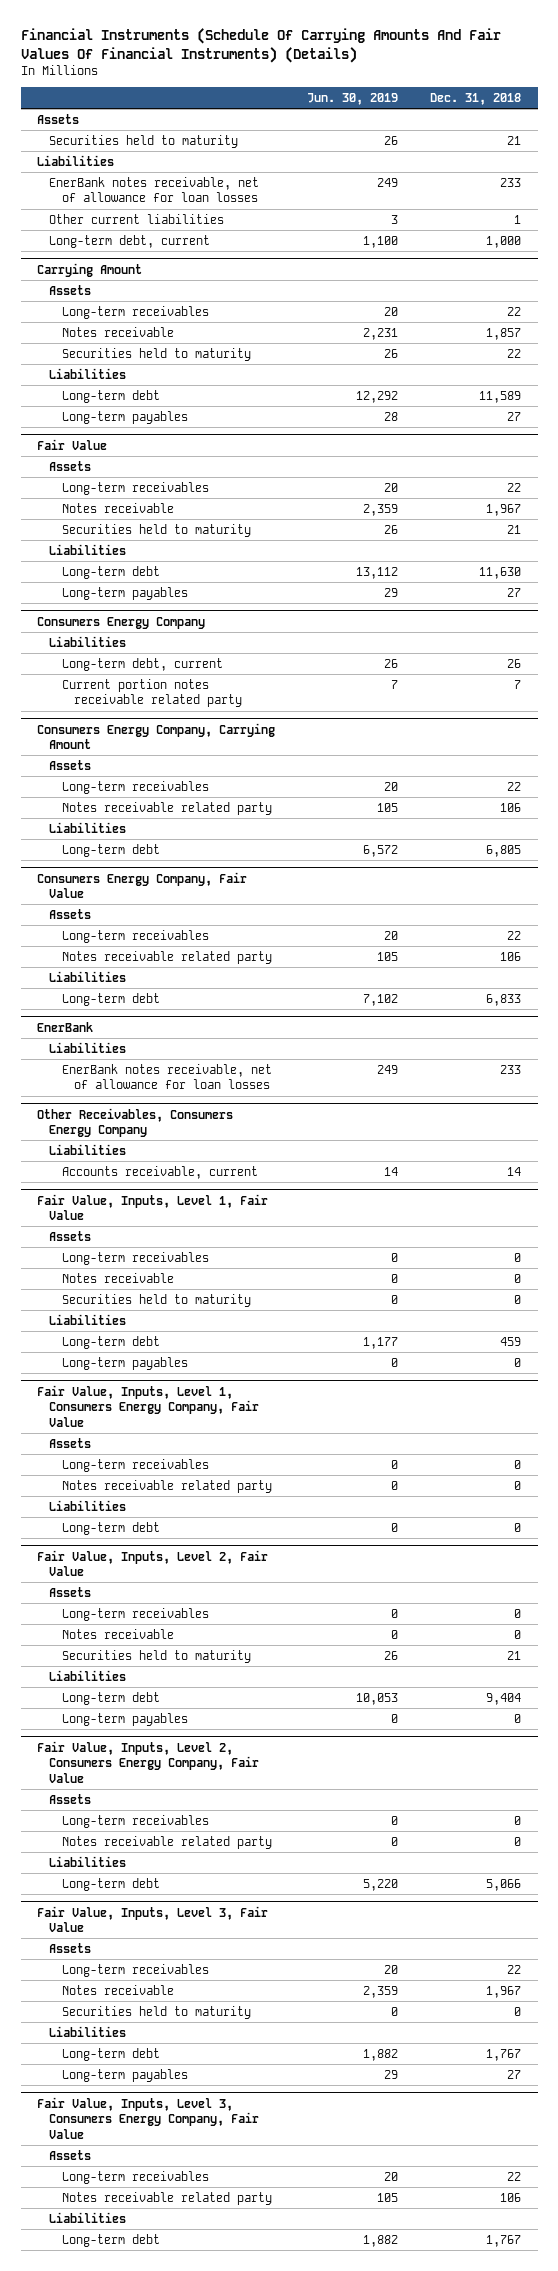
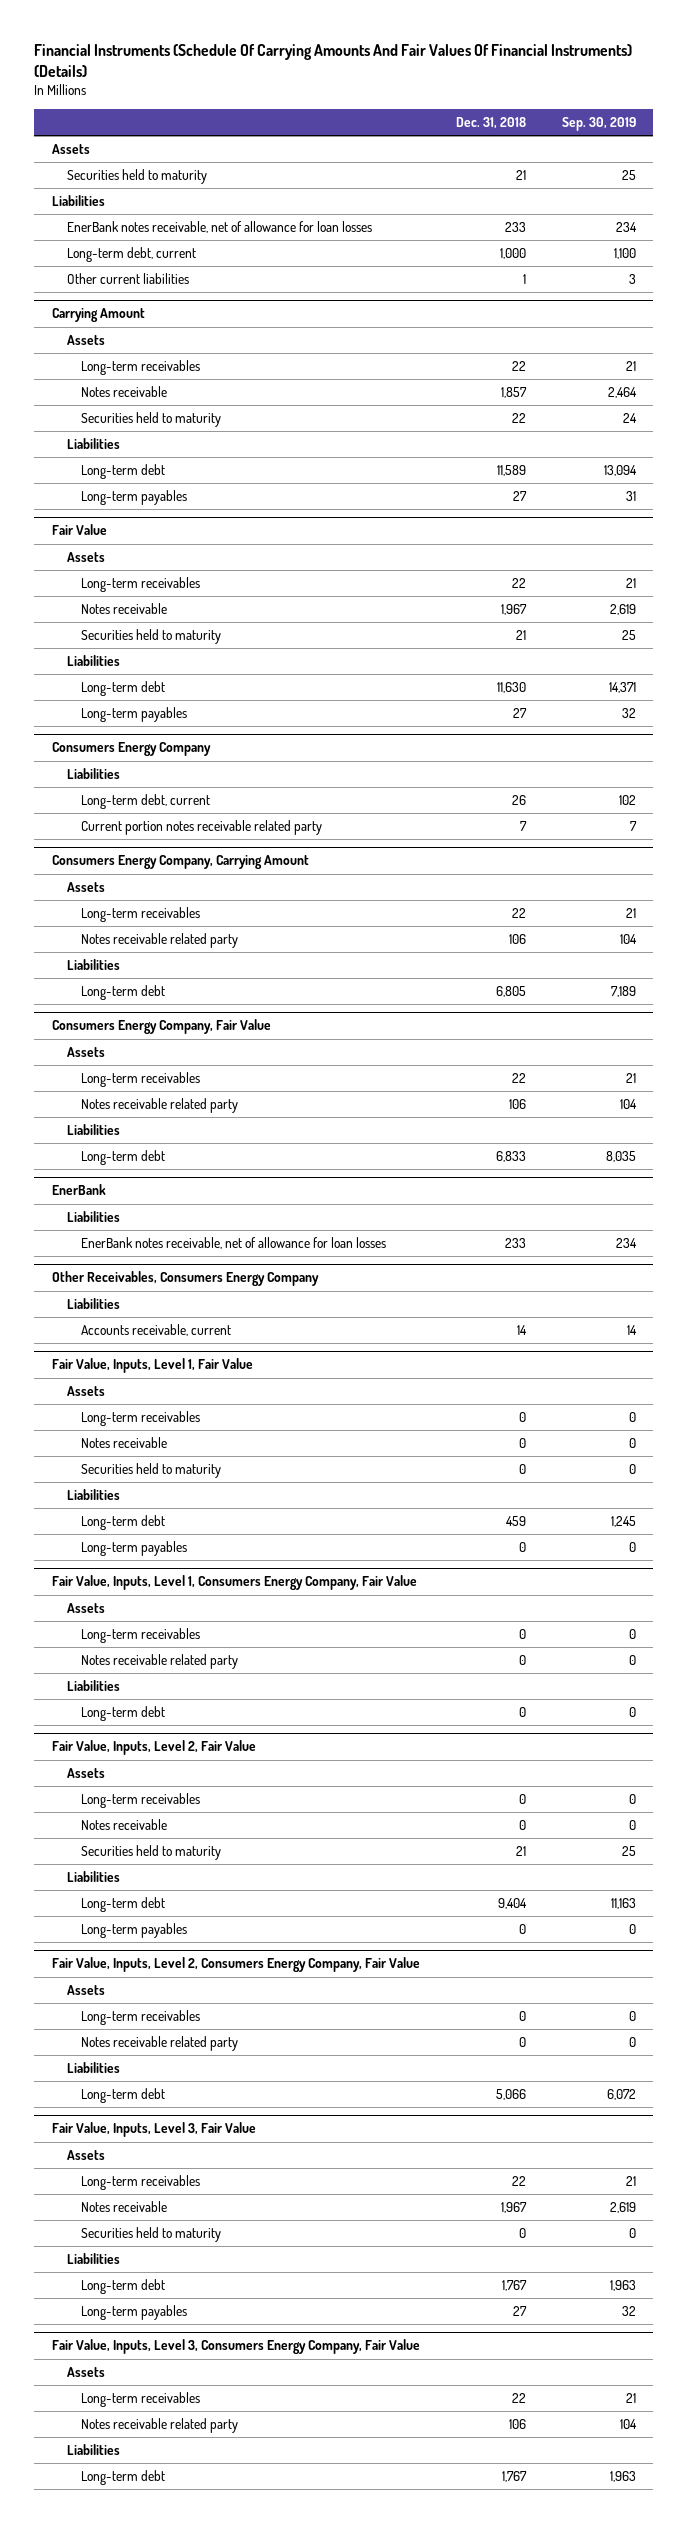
[307,93,399,106] Jun. 30, 2019 -> none
none -> [561,117,636,132] Sep. 30, 2019
[49,213,225,224] Other current liabilities -> [66,273,189,285] Other current liabilities

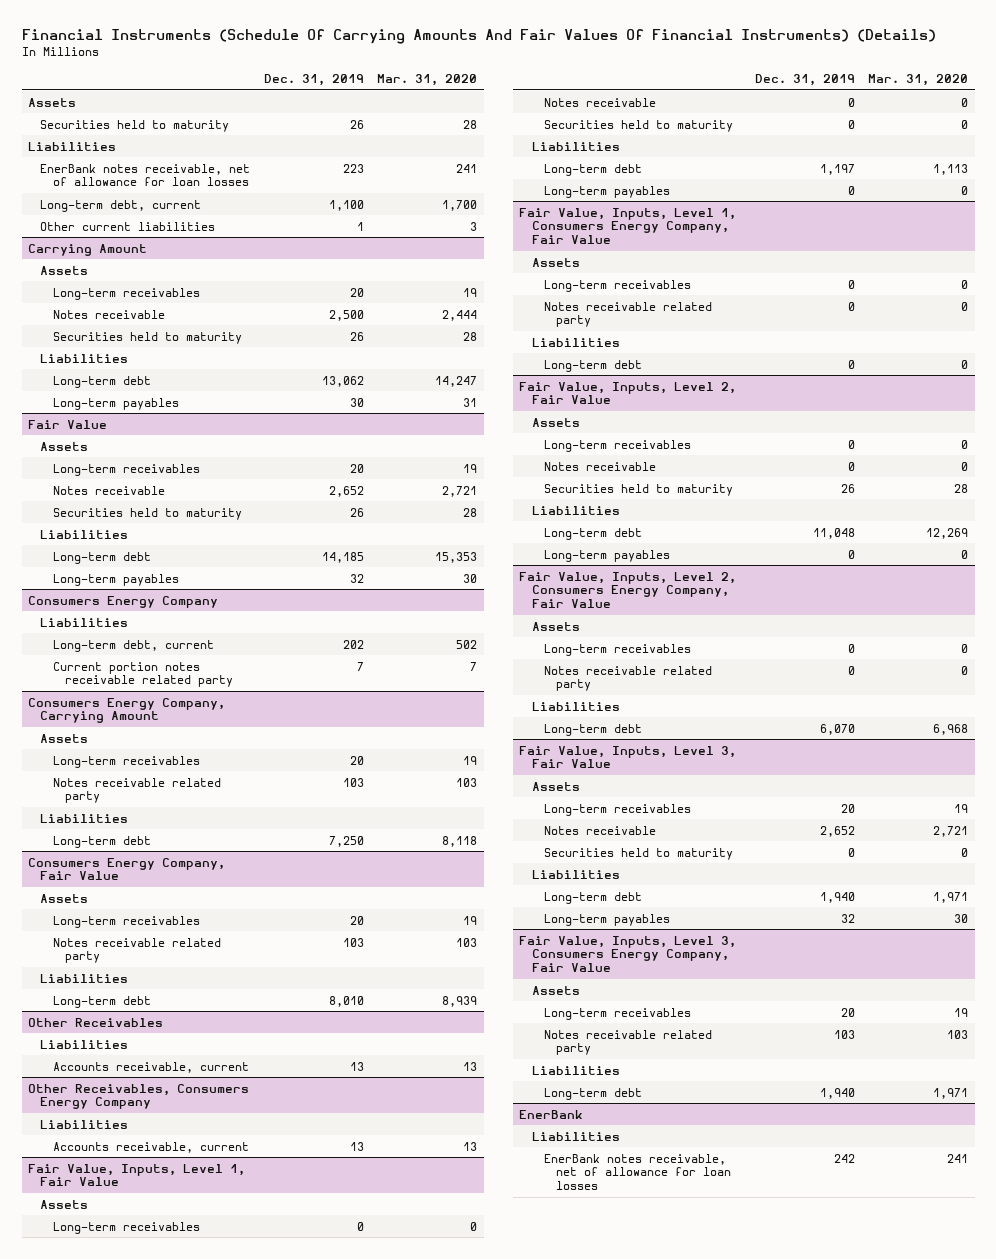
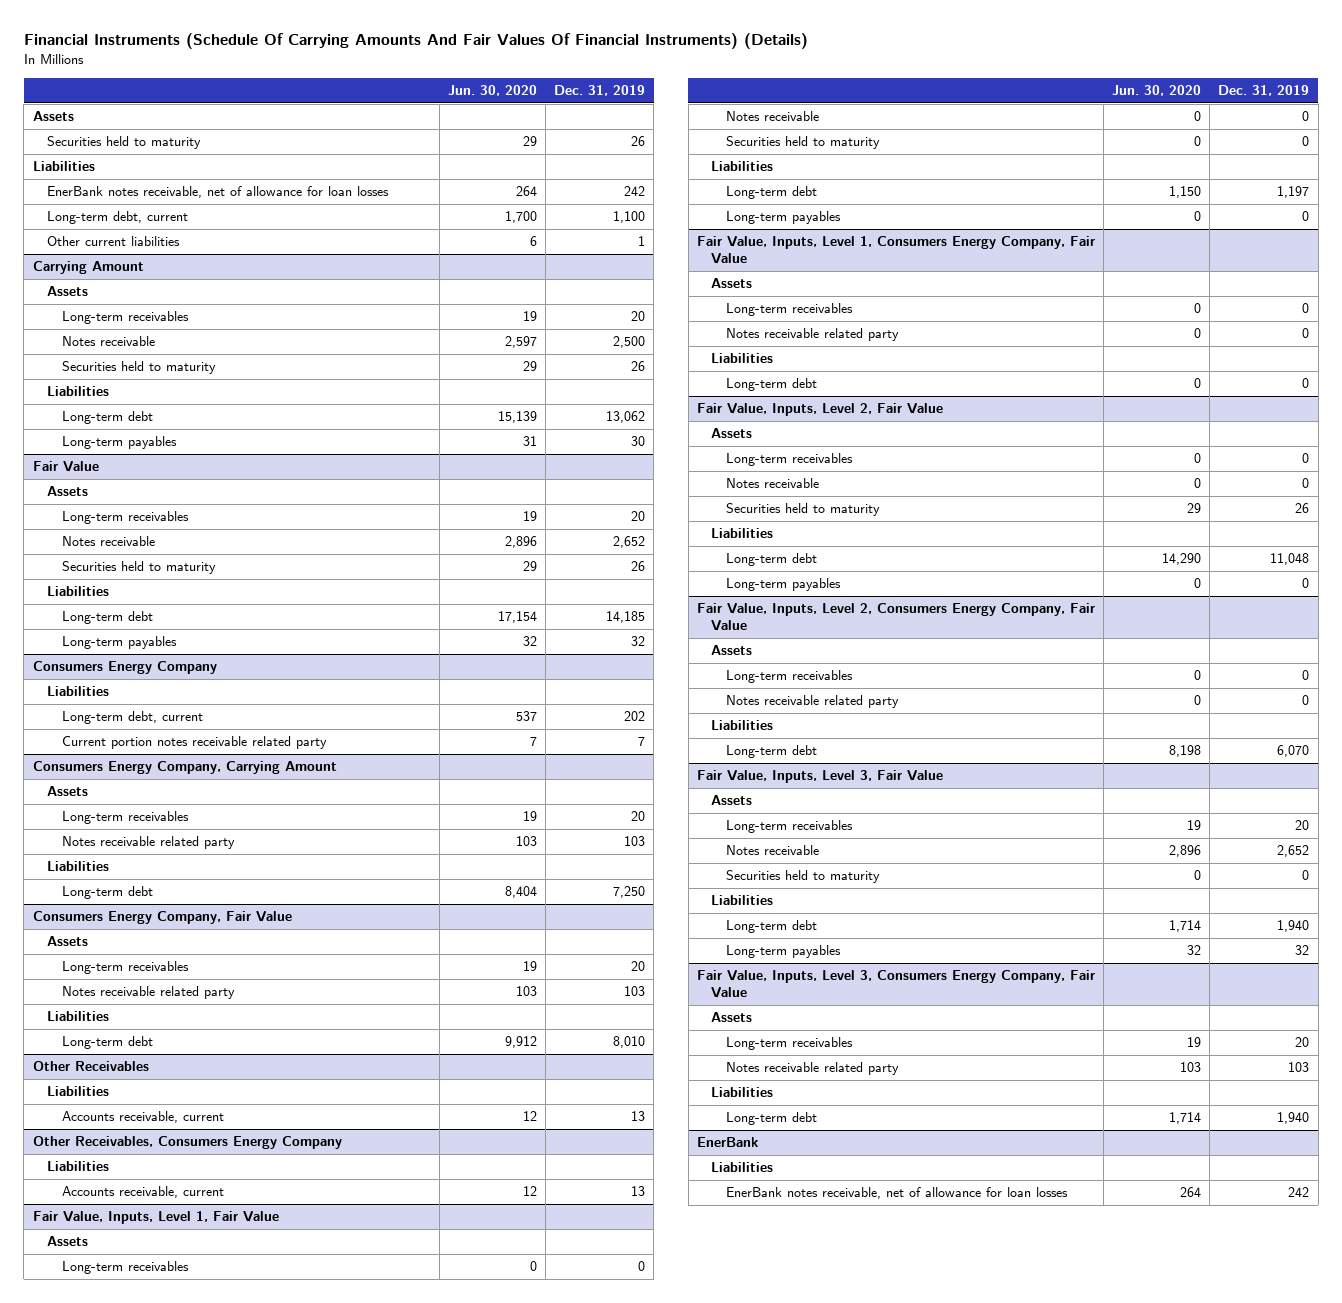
[376,73,477,86] Mar. 31, 2020 -> none
none -> [447,84,537,96] Jun. 30, 2020
[342,163,364,173] 223 -> [624,186,646,197] 242

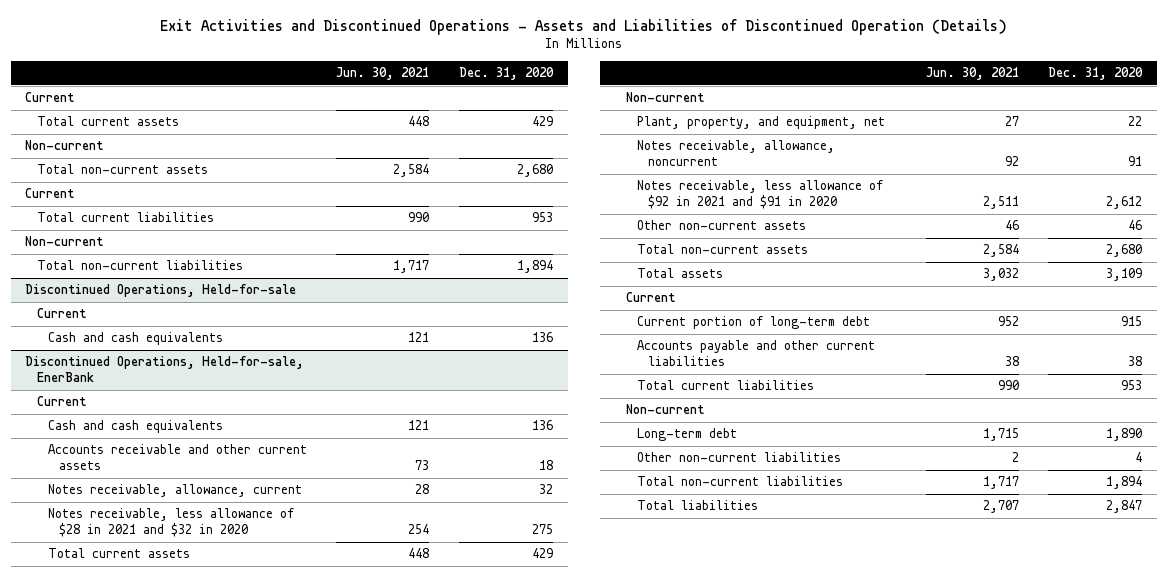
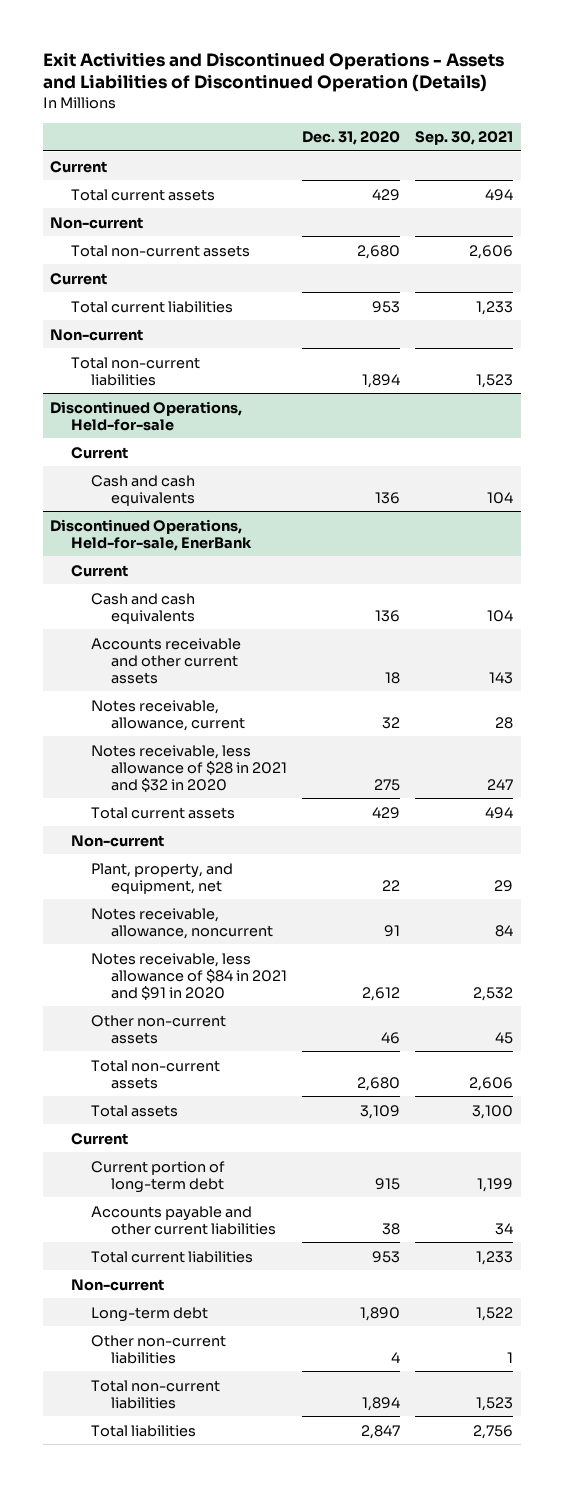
[336,67,430,81] Jun. 30, 2021 -> none
none -> [415,131,514,146] Sep. 30, 2021
[637,180,884,210] Notes receivable, less allowance of $92 in 2021 and $91 in 2020 -> [90,952,288,1000] Notes receivable, less allowance of $84 in 2021 and $91 in 2020

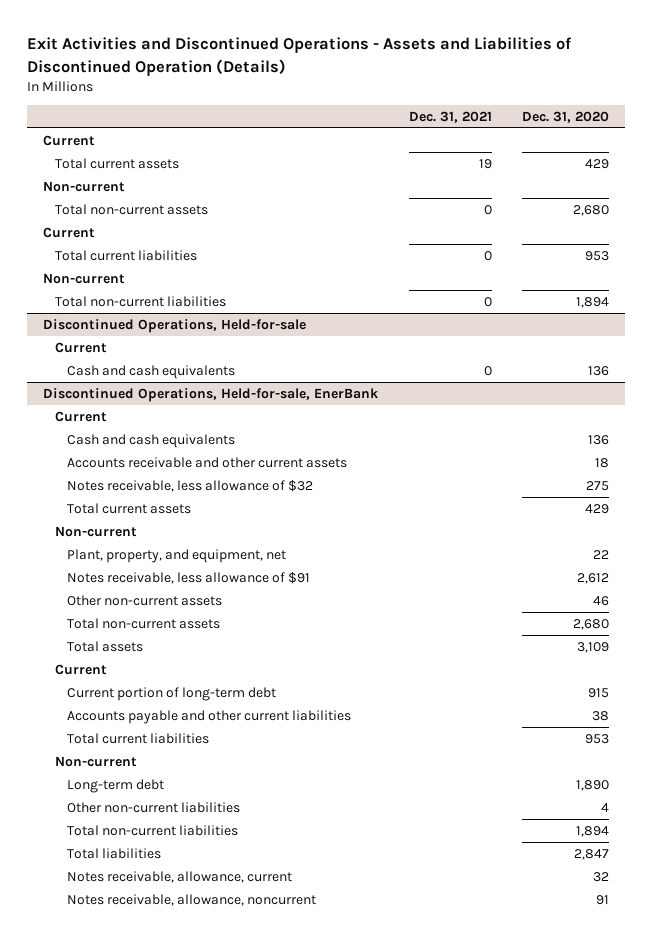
[415,131,514,146] Sep. 30, 2021 -> none
none -> [408,110,492,123] Dec. 31, 2021
[90,744,288,792] Notes receivable, less allowance of $28 in 2021 and $32 in 2020 -> [66,479,313,492] Notes receivable, less allowance of $32
[90,952,288,1000] Notes receivable, less allowance of $84 in 2021 and $91 in 2020 -> [66,571,310,584] Notes receivable, less allowance of $91
[90,699,246,731] Notes receivable, allowance, current -> [66,870,292,883] Notes receivable, allowance, current
[90,907,274,939] Notes receivable, allowance, noncurrent -> [66,893,316,906] Notes receivable, allowance, noncurrent

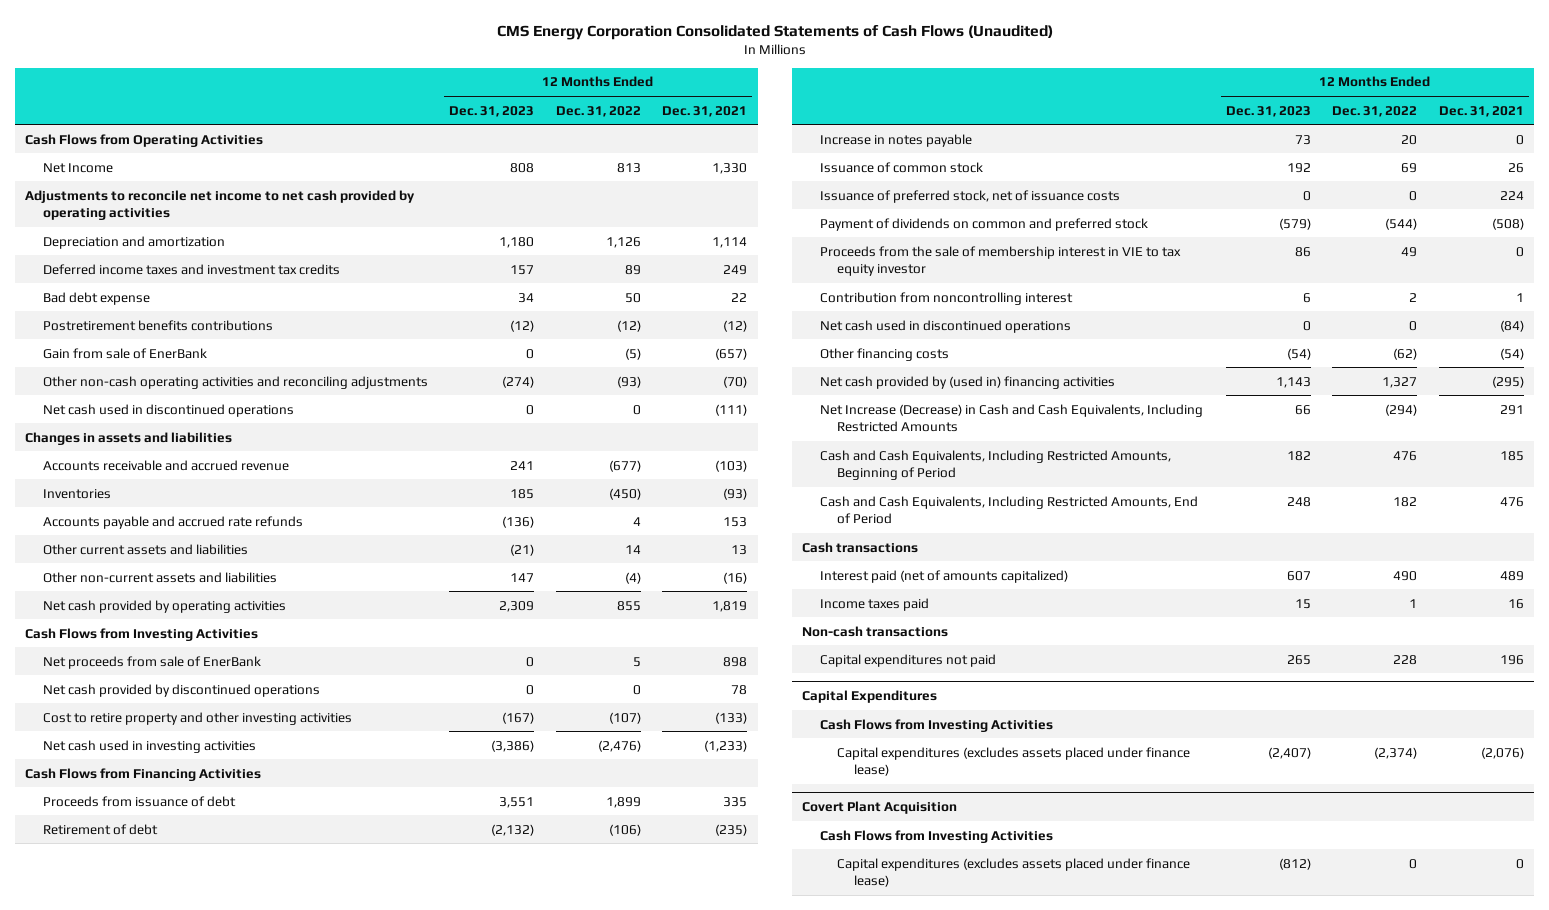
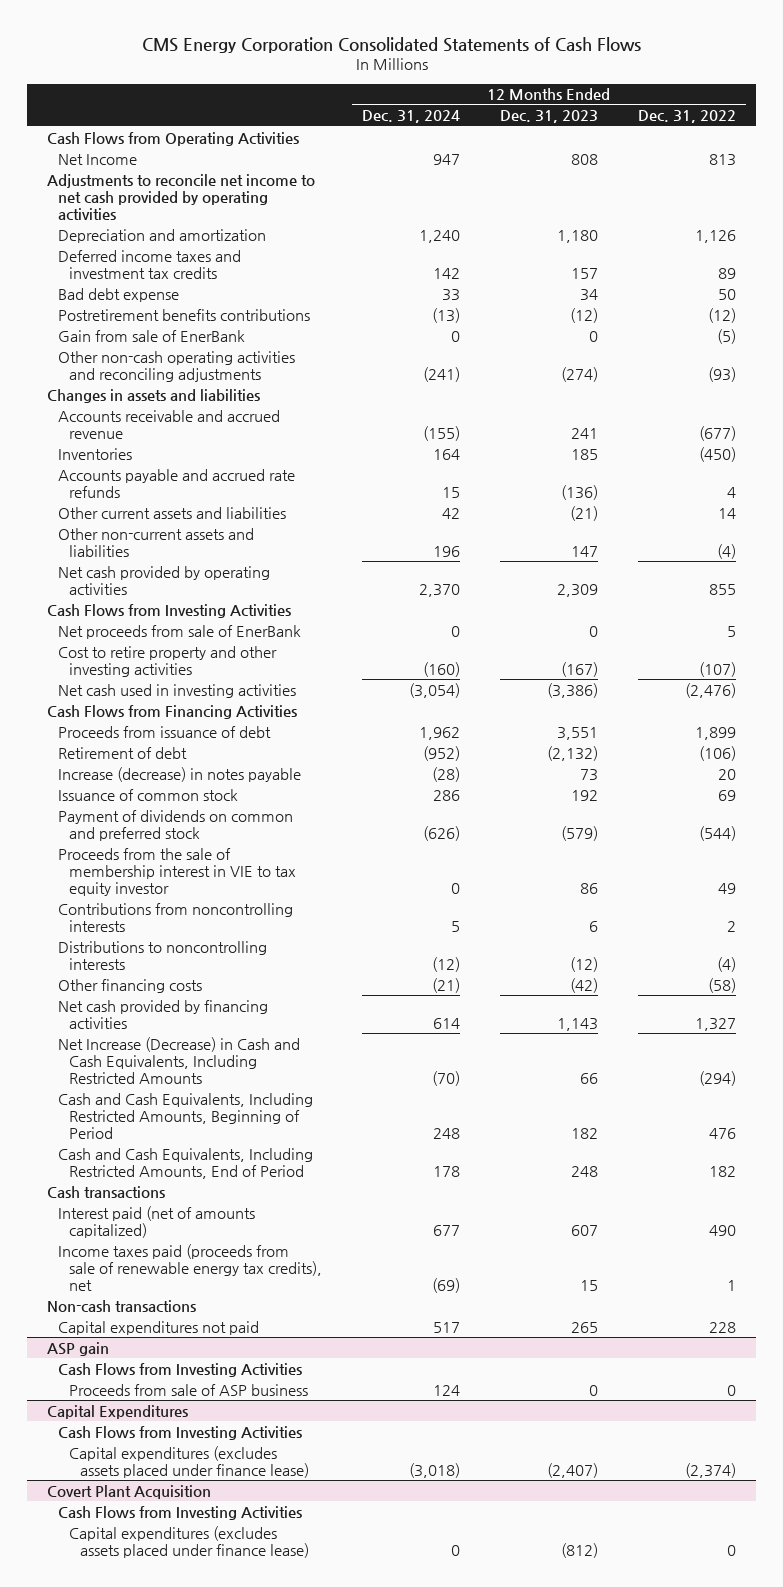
[496,24,1053,40] CMS Energy Corporation Consolidated Statements of Cash Flows (Unaudited) -> [141,36,641,53] CMS Energy Corporation Consolidated Statements of Cash Flows
[661,105,747,117] Dec. 31, 2021 -> none
none -> [362,110,461,124] Dec. 31, 2024
[42,403,294,417] Net cash used in discontinued operations -> none
[42,683,320,697] Net cash provided by discontinued operations -> none
[819,133,972,147] Increase in notes payable -> [58,766,302,782] Increase (decrease) in notes payable
[819,189,1120,203] Issuance of preferred stock, net of issuance costs -> none
[819,319,1071,333] Net cash used in discontinued operations -> none
[819,291,1073,305] Contribution from noncontrolling interest -> [58,902,294,932] Contributions from noncontrolling interests
none -> [58,940,268,970] Distributions to noncontrolling interests
[1287,347,1312,360] (54) -> [570,977,599,993] (42)
[1393,347,1418,360] (62) -> [708,977,737,993] (58)
[819,375,1115,389] Net cash provided by (used in) financing activities -> [58,999,269,1029] Net cash provided by financing activities
[819,597,929,611] Income taxes paid -> [58,1243,323,1291] Income taxes paid (proceeds from sale of renewable energy tax credits), net
none -> [47,1341,110,1356] ASP gain
none -> [58,1362,303,1377] Cash Flows from Investing Activities
none -> [69,1383,309,1396] Proceeds from sale of ASP business

